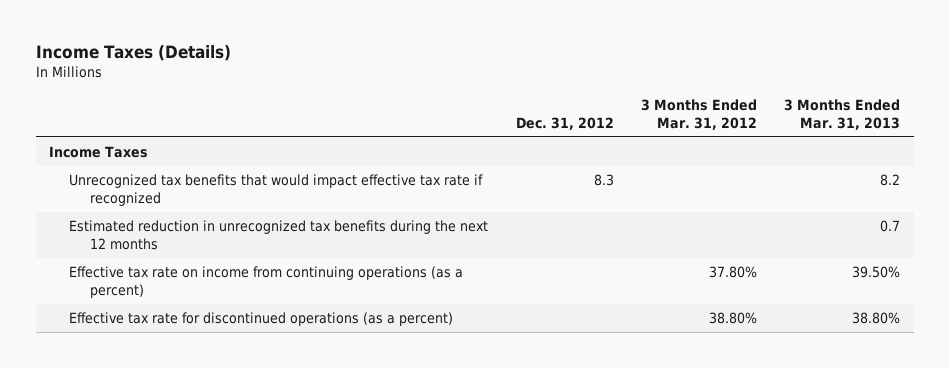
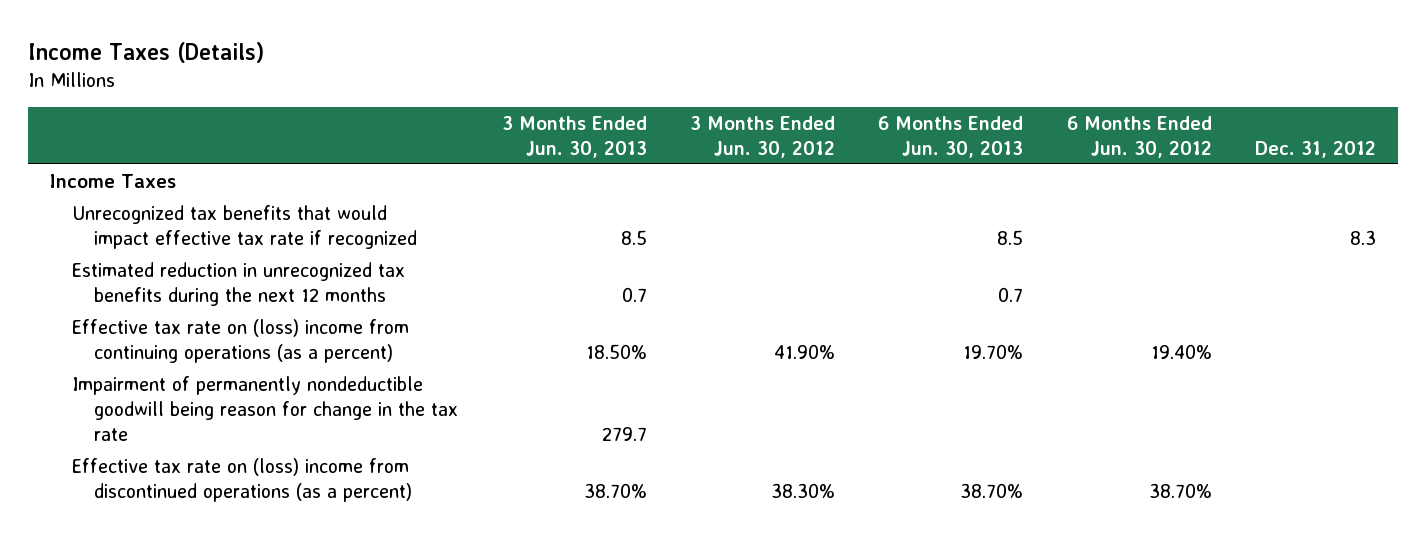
[640,98,757,131] 3 Months Ended Mar. 31, 2012 -> none
[783,98,900,131] 3 Months Ended Mar. 31, 2013 -> none
none -> [501,115,647,158] 3 Months Ended Jun. 30, 2013
none -> [690,115,836,158] 3 Months Ended Jun. 30, 2012
none -> [878,115,1024,158] 6 Months Ended Jun. 30, 2013
none -> [1066,115,1212,158] 6 Months Ended Jun. 30, 2012
[69,265,464,299] Effective tax rate on income from continuing operations (as a percent) -> [72,318,410,363] Effective tax rate on (loss) income from continuing operations (as a percent)
none -> [72,375,459,442] Impairment of permanently nondeductible goodwill being reason for change in the tax rate
[69,311,454,326] Effective tax rate for discontinued operations (as a percent) -> [72,457,413,502] Effective tax rate on (loss) income from discontinued operations (as a percent)

